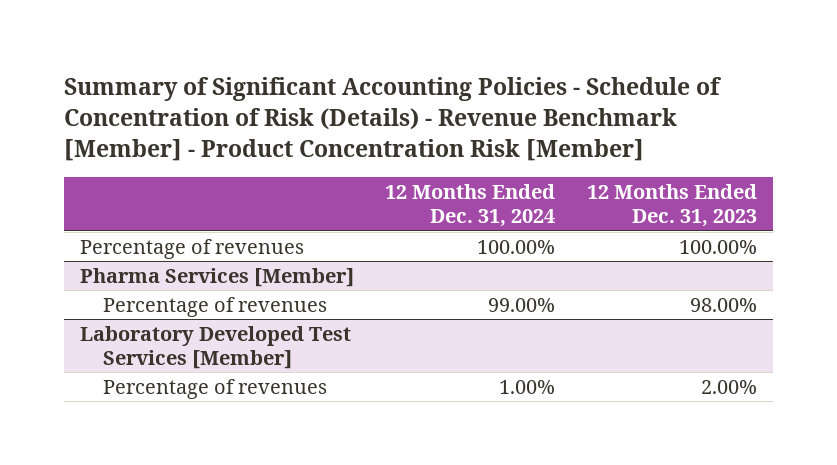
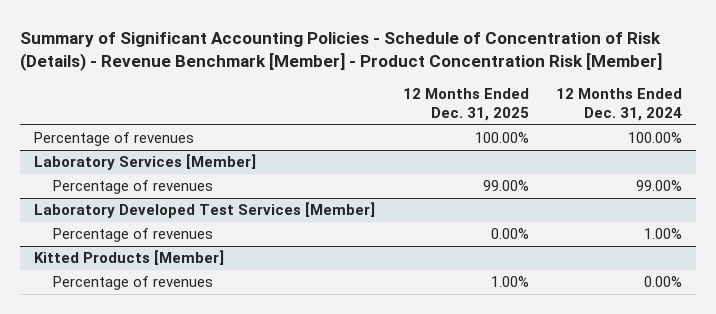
[587,184,758,228] 12 Months Ended Dec. 31, 2023 -> none
none -> [402,88,529,121] 12 Months Ended Dec. 31, 2025
[79,267,354,287] Pharma Services [Member] -> [34,154,257,171] Laboratory Services [Member]
none -> [34,250,225,266] Kitted Products [Member]
none -> [53,276,214,291] Percentage of revenues

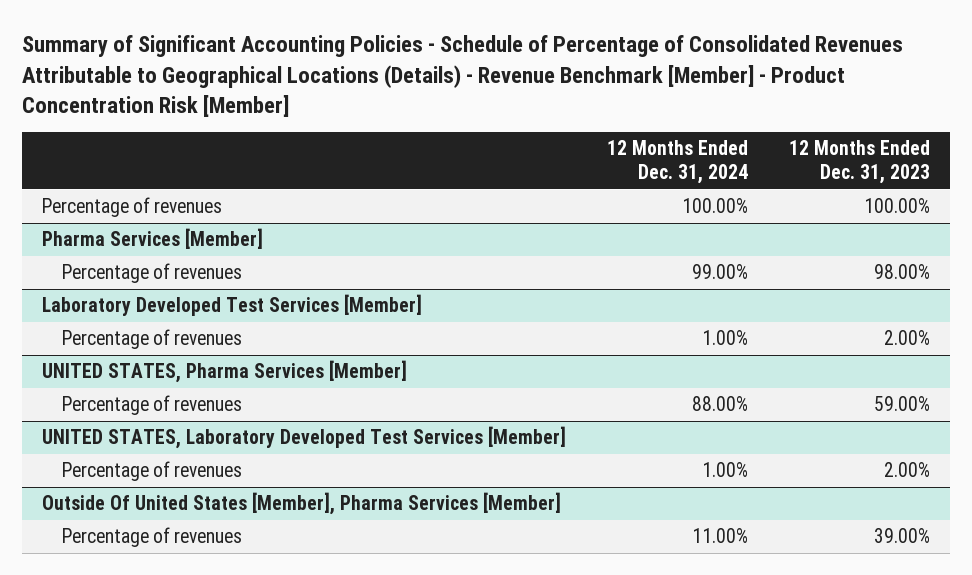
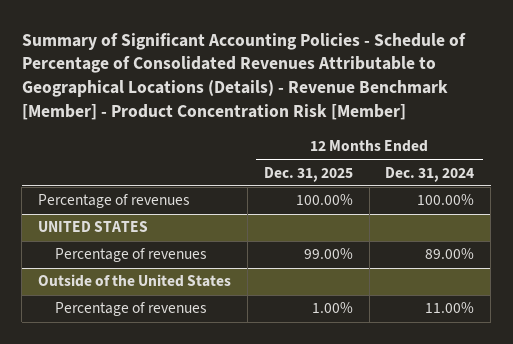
[788,140,930,185] 12 Months Ended Dec. 31, 2023 -> none
none -> [263,166,353,182] Dec. 31, 2025
[62,329,243,350] Percentage of revenues -> none
[42,360,408,384] UNITED STATES, Pharma Services [Member] -> none
[62,395,243,416] Percentage of revenues -> none
[42,426,567,450] UNITED STATES, Laboratory Developed Test Services [Member] -> none
[62,461,243,482] Percentage of revenues -> none
[42,492,562,516] Outside Of United States [Member], Pharma Services [Member] -> none
[42,228,264,250] Pharma Services [Member] -> [38,221,149,233] UNITED STATES
[692,264,749,280] 99.00% -> [425,248,475,260] 89.00%
[42,294,423,317] Laboratory Developed Test Services [Member] -> [38,274,232,288] Outside of the United States

